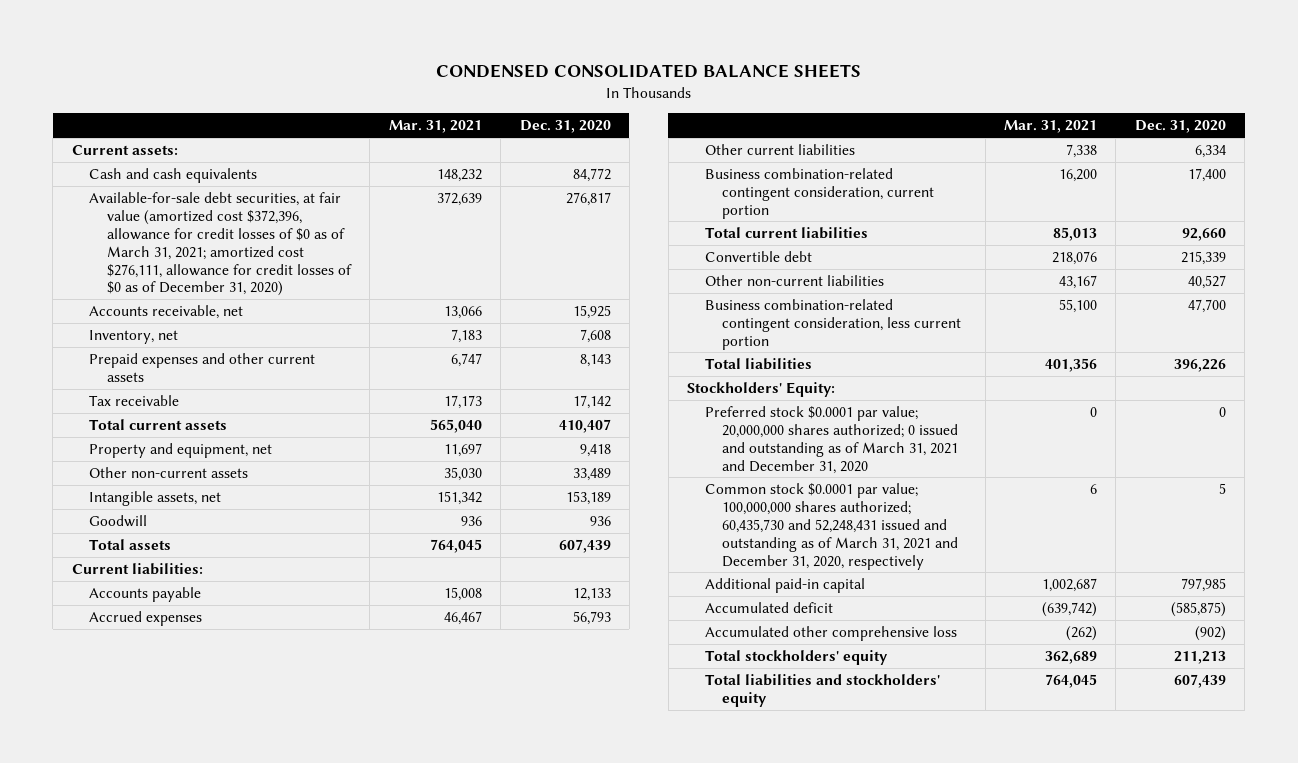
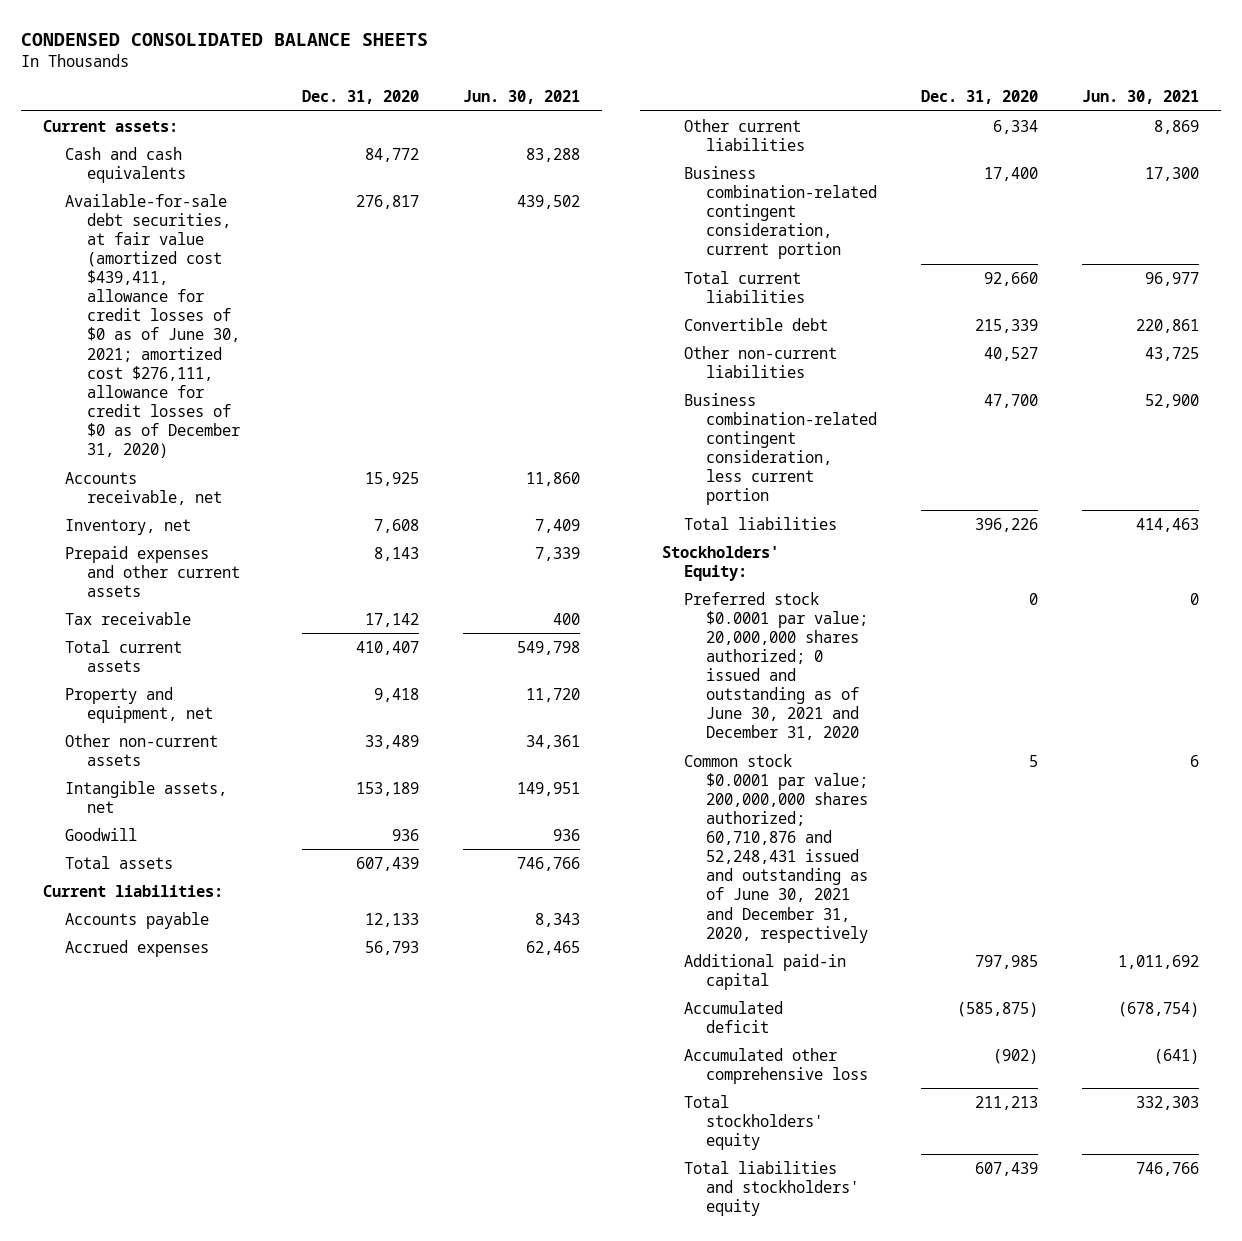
[388,120,482,134] Mar. 31, 2021 -> none
none -> [462,89,580,104] Jun. 30, 2021
[89,191,352,297] Available-for-sale debt securities, at fair value (amortized cost $372,396, allowance for credit losses of $0 as of March 31, 2021; amortized cost $276,111, allowance for credit losses of $0 as of December 31, 2020) -> [65,193,240,458] Available-for-sale debt securities, at fair value (amortized cost $439,411, allowance for credit losses of $0 as of June 30, 2021; amortized cost $276,111, allowance for credit losses of $0 as of December 31, 2020)
[704,405,959,474] Preferred stock $0.0001 par value; 20,000,000 shares authorized; 0 issued and outstanding as of March 31, 2021 and December 31, 2020 -> [684,591,868,741] Preferred stock $0.0001 par value; 20,000,000 shares authorized; 0 issued and outstanding as of June 30, 2021 and December 31, 2020
[704,482,959,570] Common stock $0.0001 par value; 100,000,000 shares authorized; 60,435,730 and 52,248,431 issued and outstanding as of March 31, 2021 and December 31, 2020, respectively -> [684,753,868,943] Common stock $0.0001 par value; 200,000,000 shares authorized; 60,710,876 and 52,248,431 issued and outstanding as of June 30, 2021 and December 31, 2020, respectively

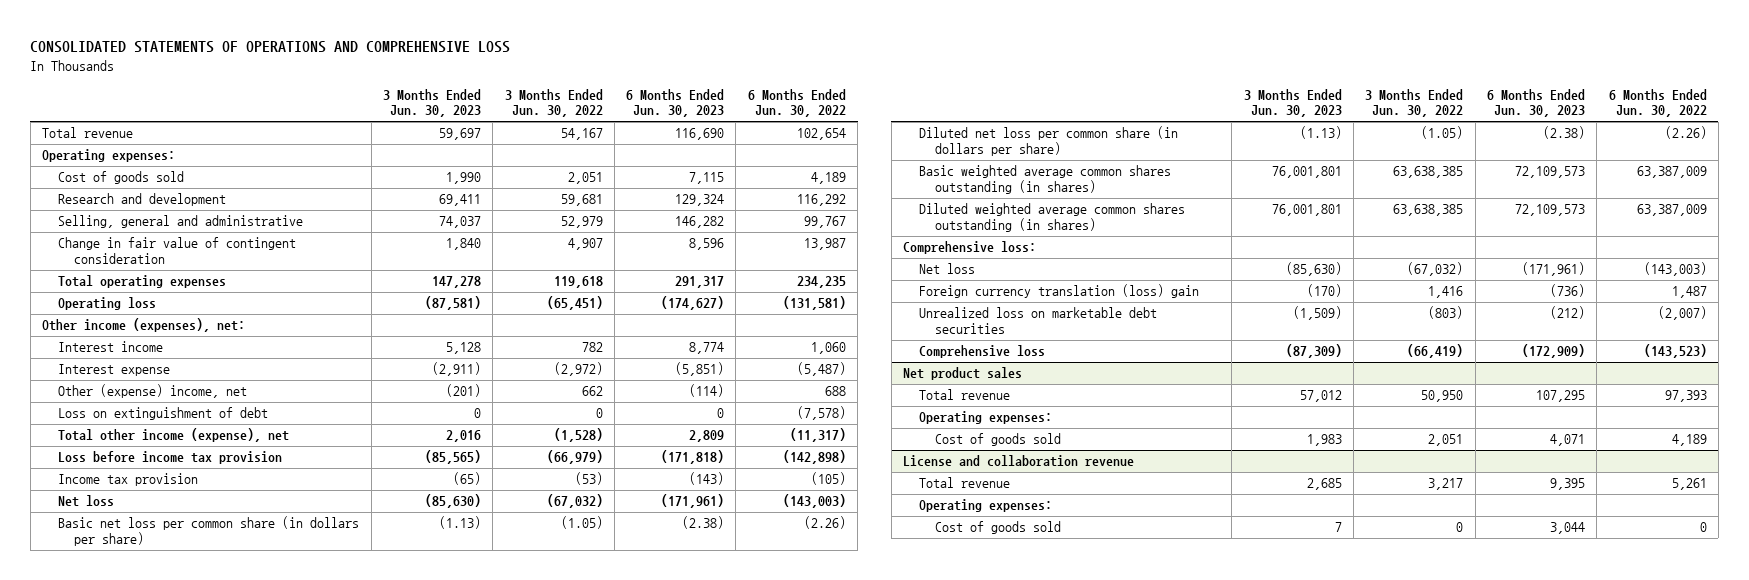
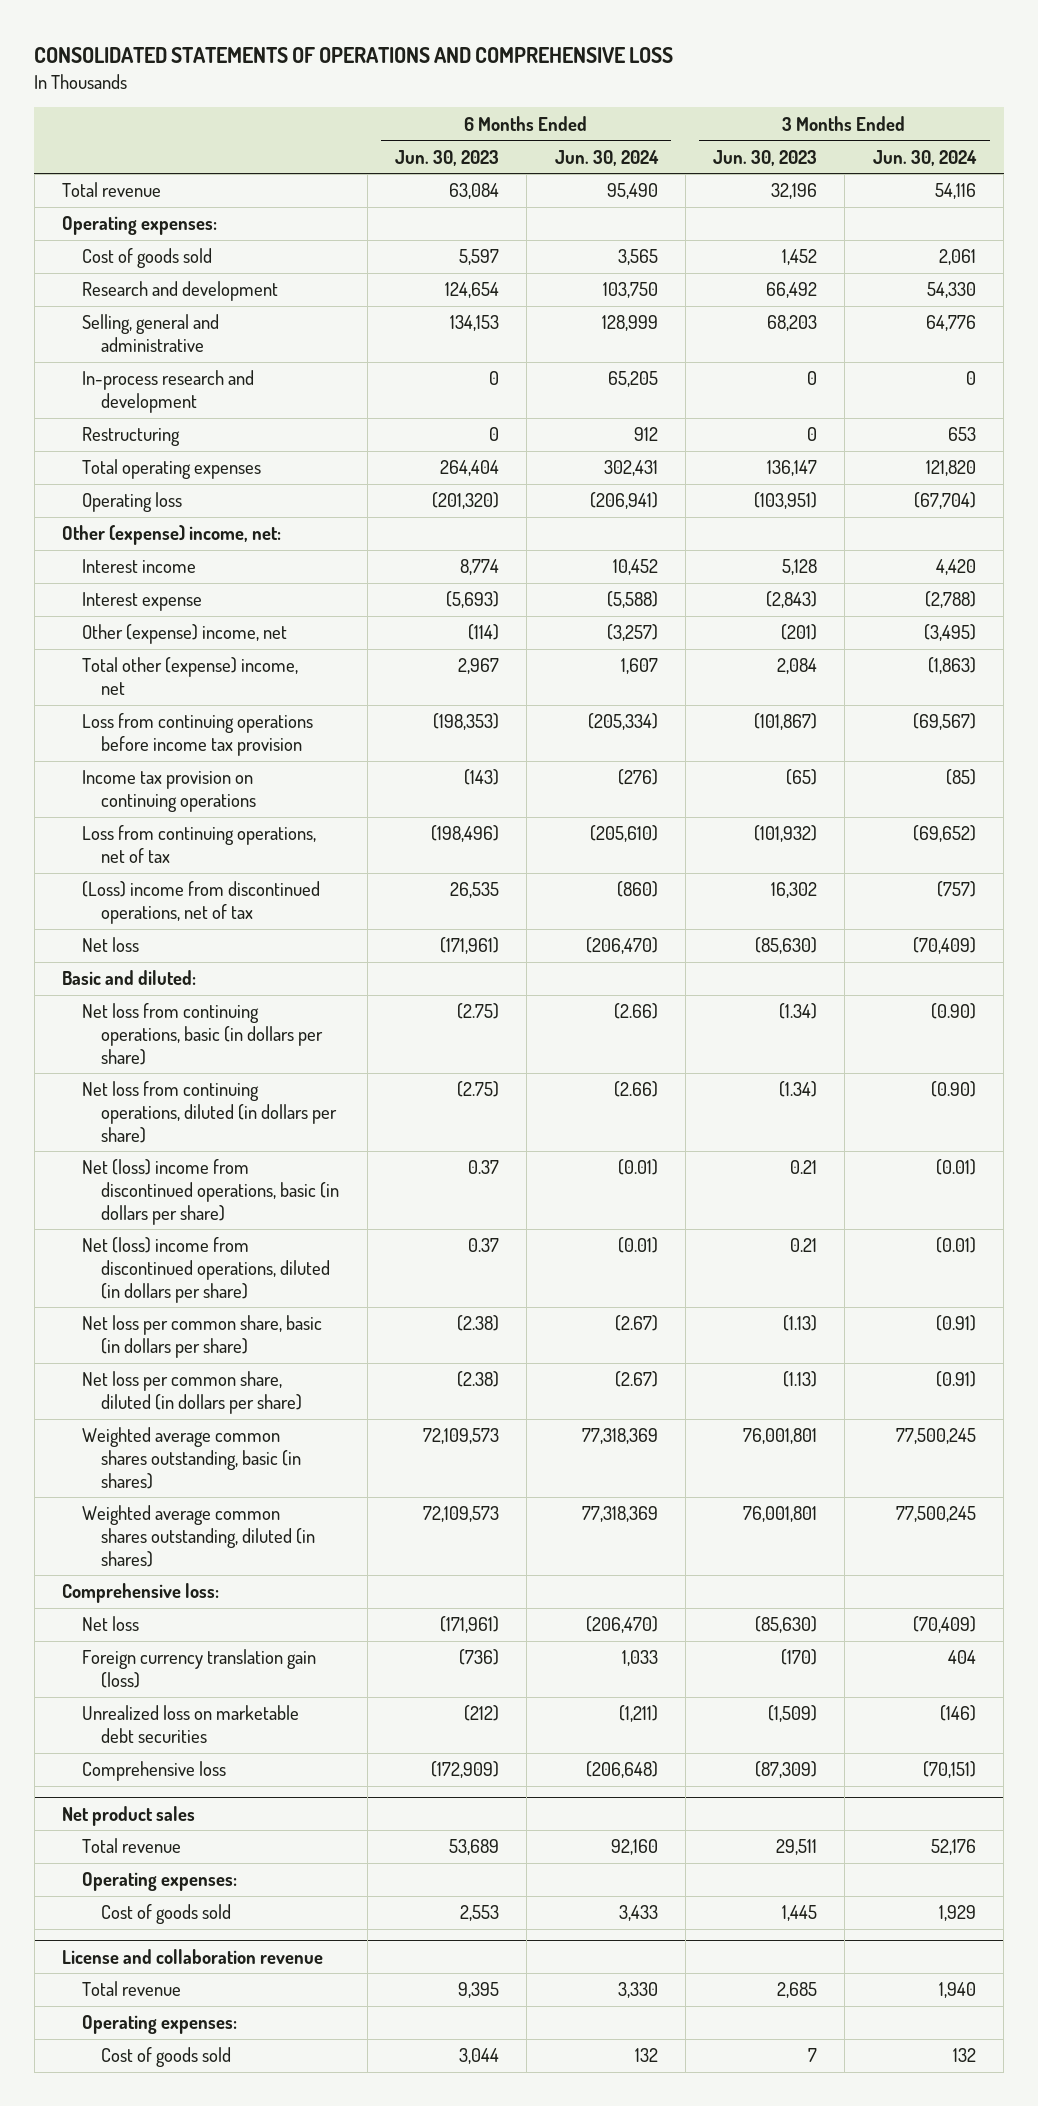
[504,88,603,118] 3 Months Ended Jun. 30, 2022 -> none
[747,88,846,118] 6 Months Ended Jun. 30, 2022 -> none
none -> [554,149,659,166] Jun. 30, 2024
none -> [872,149,977,166] Jun. 30, 2024
[438,128,481,141] 59,697 -> [771,183,818,200] 32,196
[675,128,725,141] 116,690 -> [448,183,499,200] 63,084
[58,237,297,265] Change in fair value of contingent consideration -> none
[445,172,481,185] 1,990 -> [782,249,818,266] 1,452
[689,172,725,185] 7,115 -> [458,249,499,266] 5,597
[438,194,481,207] 69,411 -> [766,282,818,299] 66,492
[675,194,725,207] 129,324 -> [444,282,499,299] 124,654
[438,216,481,229] 74,037 -> [767,315,818,332] 68,203
[675,216,725,229] 146,282 -> [449,315,499,332] 134,153
none -> [81,370,254,413] In-process research and development
none -> [81,427,180,447] Restructuring
[431,276,481,289] 147,278 -> [767,460,818,477] 136,147
[675,276,725,289] 291,317 -> [439,460,499,477] 264,404
[424,296,481,311] (87,581) -> [754,492,818,510] (103,951)
[661,296,725,311] (174,627) -> [431,492,499,510] (201,320)
[42,318,246,333] Other income (expenses), net: -> [62,525,282,546] Other (expense) income, net:
[431,362,481,377] (2,911) -> [766,591,818,609] (2,843)
[675,362,725,377] (5,851) -> [445,591,499,609] (5,693)
[58,407,269,421] Loss on extinguishment of debt -> none
[58,428,290,443] Total other income (expense), net -> [81,657,298,695] Total other (expense) income, net
[445,430,481,443] 2,016 -> [777,658,818,675] 2,084
[689,430,725,443] 2,809 -> [457,658,499,675] 2,967
[58,451,283,465] Loss before income tax provision -> [81,713,313,756] Loss from continuing operations before income tax provision
[424,450,481,465] (85,565) -> [754,713,818,731] (101,867)
[661,450,725,465] (171,818) -> [432,713,499,731] (198,353)
[58,473,199,487] Income tax provision -> [81,770,257,812] Income tax provision on continuing operations
none -> [81,825,316,863] Loss from continuing operations, net of tax
none -> [81,881,320,924] (Loss) income from discontinued operations, net of tax
none -> [62,970,197,986] Basic and diluted:
none -> [81,1003,324,1065] Net loss from continuing operations, basic (in dollars per share)
none -> [81,1081,338,1143] Net loss from continuing operations, diluted (in dollars per share)
none -> [81,1159,340,1225] Net (loss) income from discontinued operations, basic (in dollars per share)
none -> [81,1237,331,1303] Net (loss) income from discontinued operations, diluted (in dollars per share)
[58,516,360,547] Basic net loss per common share (in dollars per share) -> [81,1315,322,1358] Net loss per common share, basic (in dollars per share)
[919,126,1179,157] Diluted net loss per common share (in dollars per share) -> [81,1371,303,1414] Net loss per common share, diluted (in dollars per share)
[919,165,1172,195] Basic weighted average common shares outstanding (in shares) -> [81,1427,302,1489] Weighted average common shares outstanding, basic (in shares)
[919,203,1186,233] Diluted weighted average common shares outstanding (in shares) -> [81,1505,316,1567] Weighted average common shares outstanding, diluted (in shares)
[919,284,1200,299] Foreign currency translation (loss) gain -> [81,1649,316,1688] Foreign currency translation gain (loss)
[1299,390,1342,403] 57,012 -> [776,1839,818,1856] 29,511
[1535,390,1585,403] 107,295 -> [448,1839,499,1856] 53,689
[1306,434,1342,447] 1,983 -> [782,1905,818,1922] 1,445
[1549,434,1585,447] 4,071 -> [459,1905,499,1922] 2,553

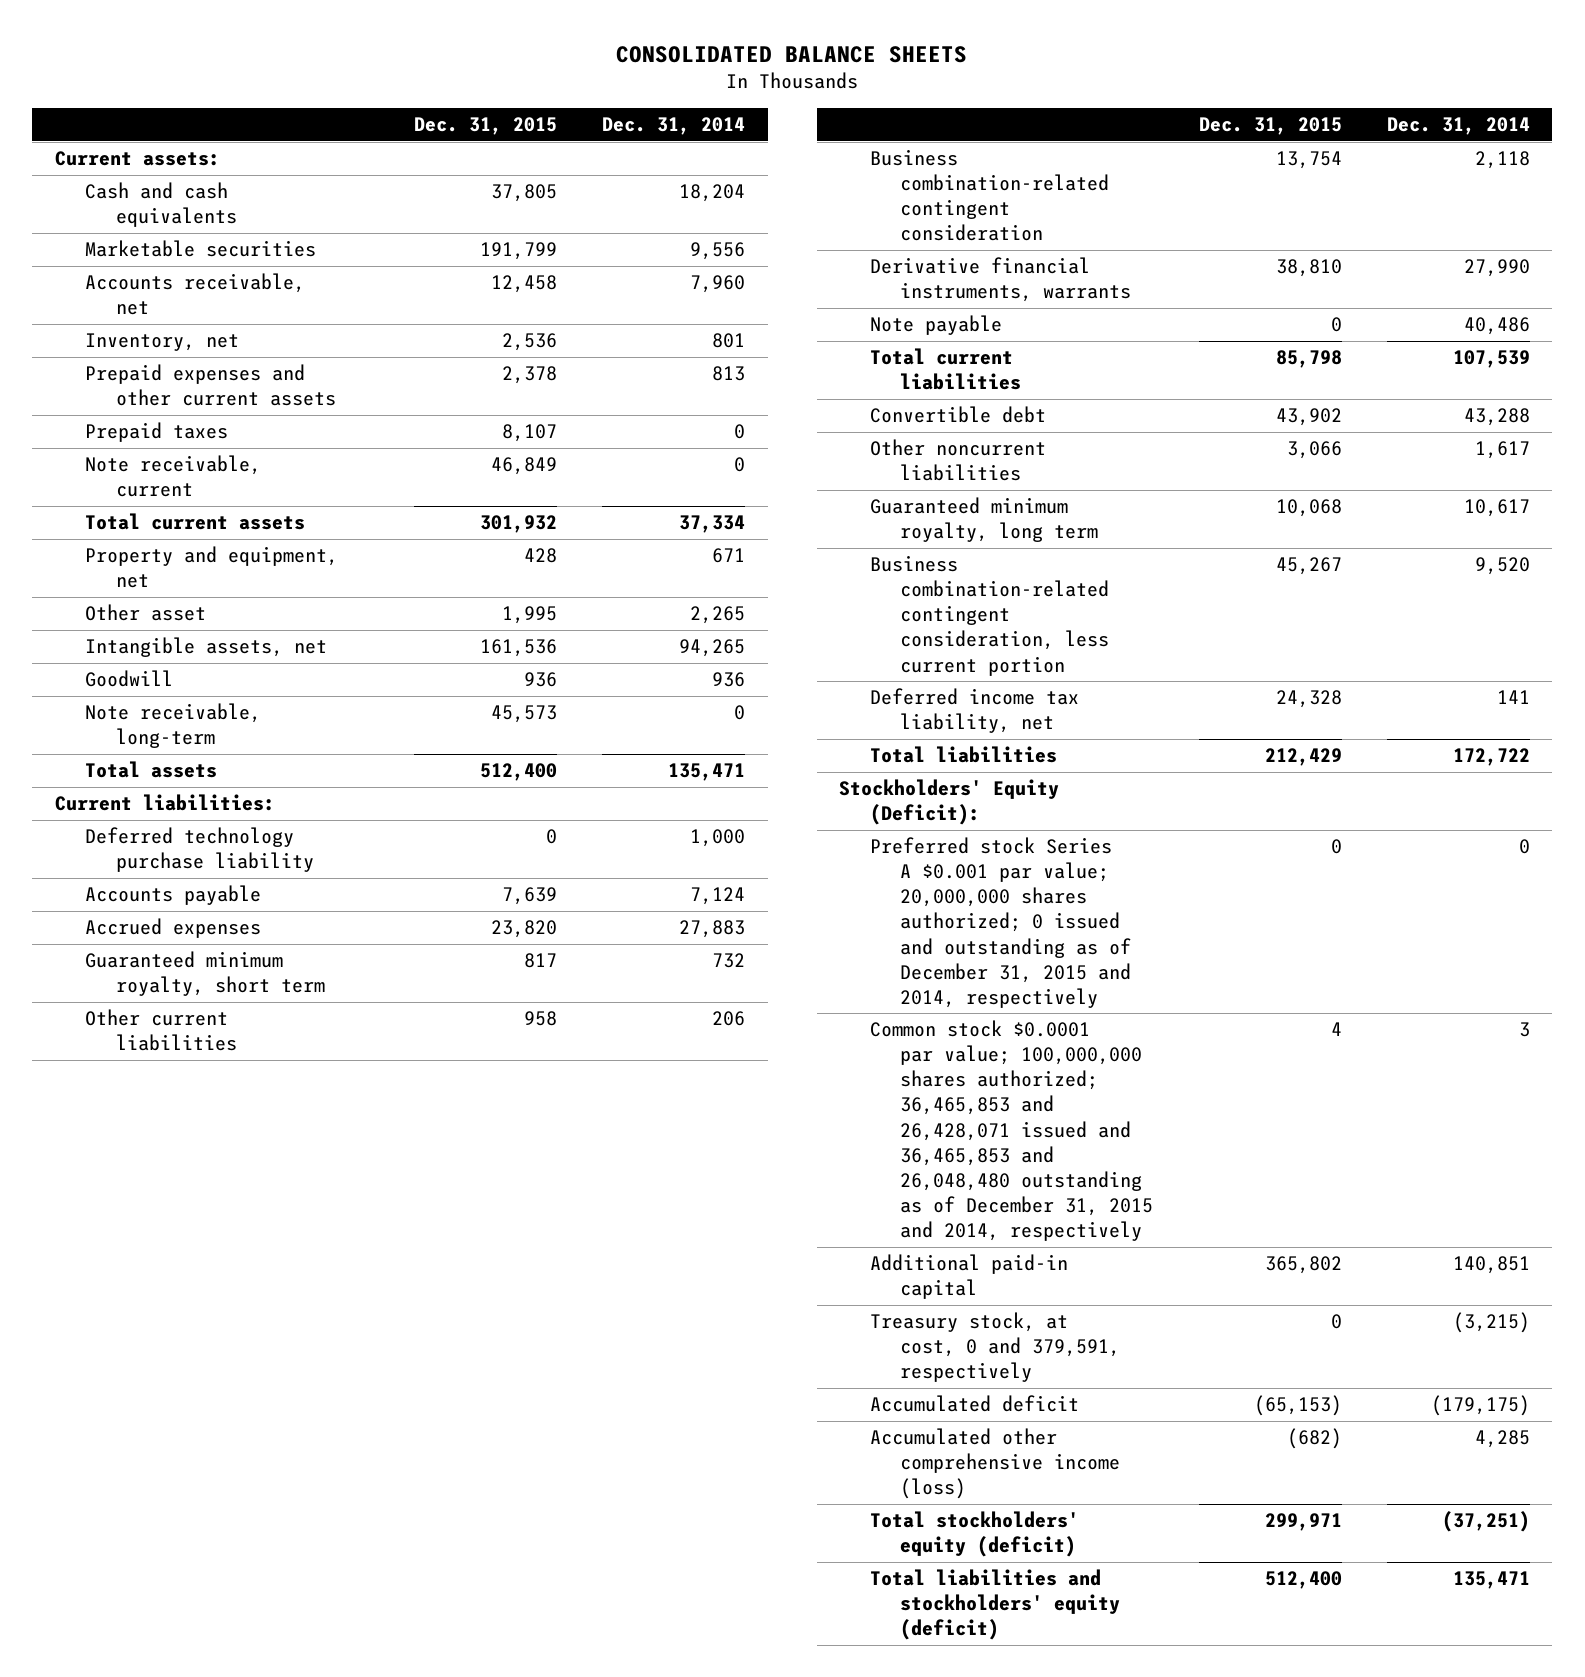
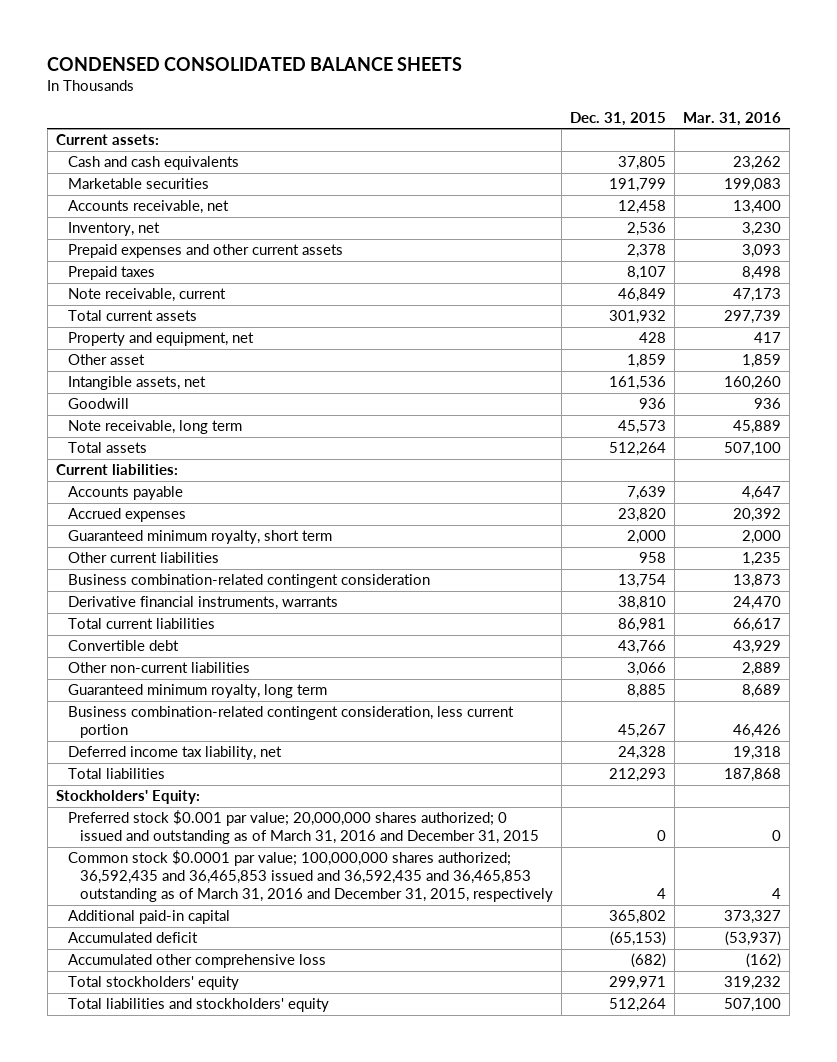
[616,46,968,64] CONSOLIDATED BALANCE SHEETS -> [47,56,463,71] CONDENSED CONSOLIDATED BALANCE SHEETS
[602,117,746,136] Dec. 31, 2014 -> none
none -> [683,111,782,126] Mar. 31, 2016
[502,606,558,625] 1,995 -> [627,354,667,369] 1,859
[85,703,262,749] Note receivable, long-term -> [67,420,242,435] Note receivable, long term
[480,763,558,782] 512,400 -> [609,442,667,457] 512,264
[85,827,315,873] Deferred technology purchase liability -> none
[524,953,558,969] 817 -> [627,530,667,545] 2,000
[869,315,1002,336] Note payable -> none
[1275,350,1342,369] 85,798 -> [618,618,667,633] 86,981
[1275,408,1342,427] 43,902 -> [618,640,667,655] 43,766
[869,439,1046,482] Other noncurrent liabilities -> [67,662,250,674] Other non-current liabilities
[1275,499,1342,518] 10,068 -> [627,684,667,699] 8,885
[1264,748,1342,767] 212,429 -> [609,768,667,783] 212,293
[839,779,1060,826] Stockholders' Equity (Deficit): -> [55,790,200,805] Stockholders' Equity:
[869,837,1132,1008] Preferred stock Series A $0.001 par value; 20,000,000 shares authorized; 0 issued and outstanding as of December 31, 2015 and 2014, respectively -> [67,810,539,845] Preferred stock $0.001 par value; 20,000,000 shares authorized; 0 issued and outstanding as of March 31, 2016 and December 31, 2015
[869,1020,1154,1242] Common stock $0.0001 par value; 100,000,000 shares authorized; 36,465,853 and 26,428,071 issued and 36,465,853 and 26,048,480 outstanding as of December 31, 2015 and 2014, respectively -> [67,850,553,903] Common stock $0.0001 par value; 100,000,000 shares authorized; 36,592,435 and 36,465,853 issued and 36,592,435 and 36,465,853 outstanding as of March 31, 2016 and December 31, 2015, respectively
[869,1312,1121,1383] Treasury stock, at cost, 0 and 379,591, respectively -> none
[869,1428,1121,1500] Accumulated other comprehensive income (loss) -> [67,954,326,969] Accumulated other comprehensive loss
[869,1511,1079,1558] Total stockholders' equity (deficit) -> [67,976,239,991] Total stockholders' equity
[869,1569,1121,1641] Total liabilities and stockholders' equity (deficit) -> [67,998,329,1013] Total liabilities and stockholders' equity
[1264,1571,1342,1590] 512,400 -> [609,998,667,1013] 512,264

